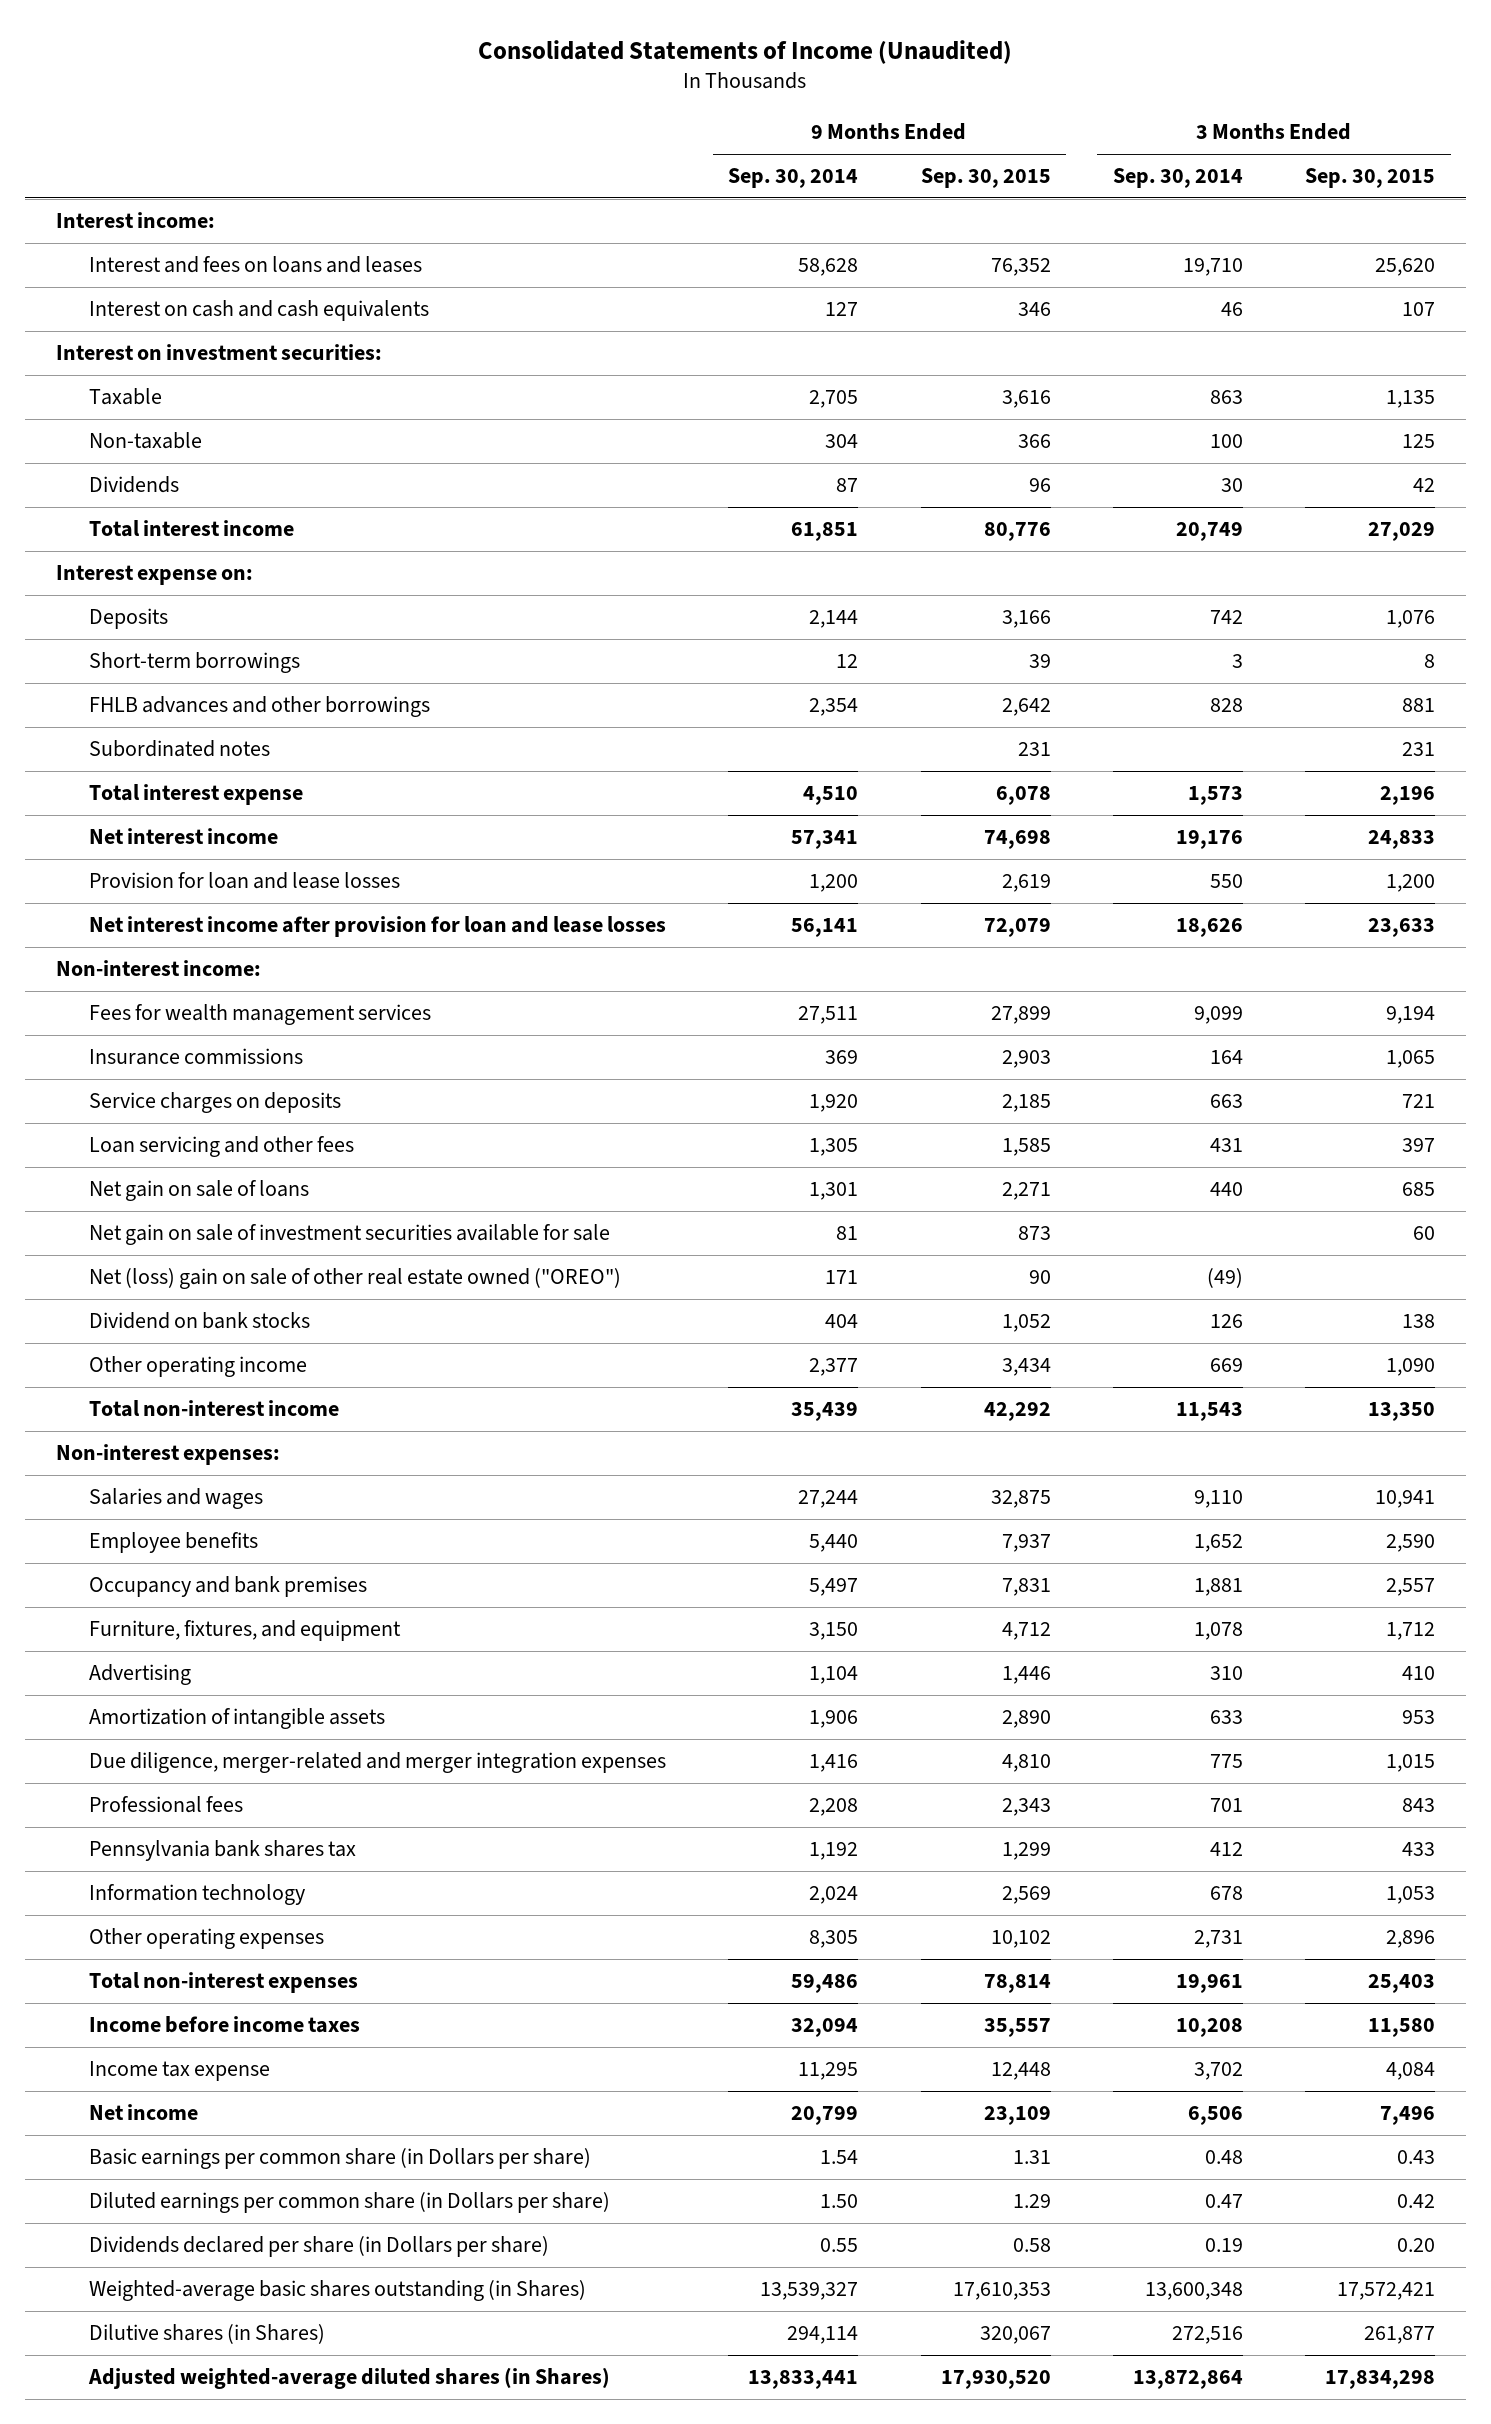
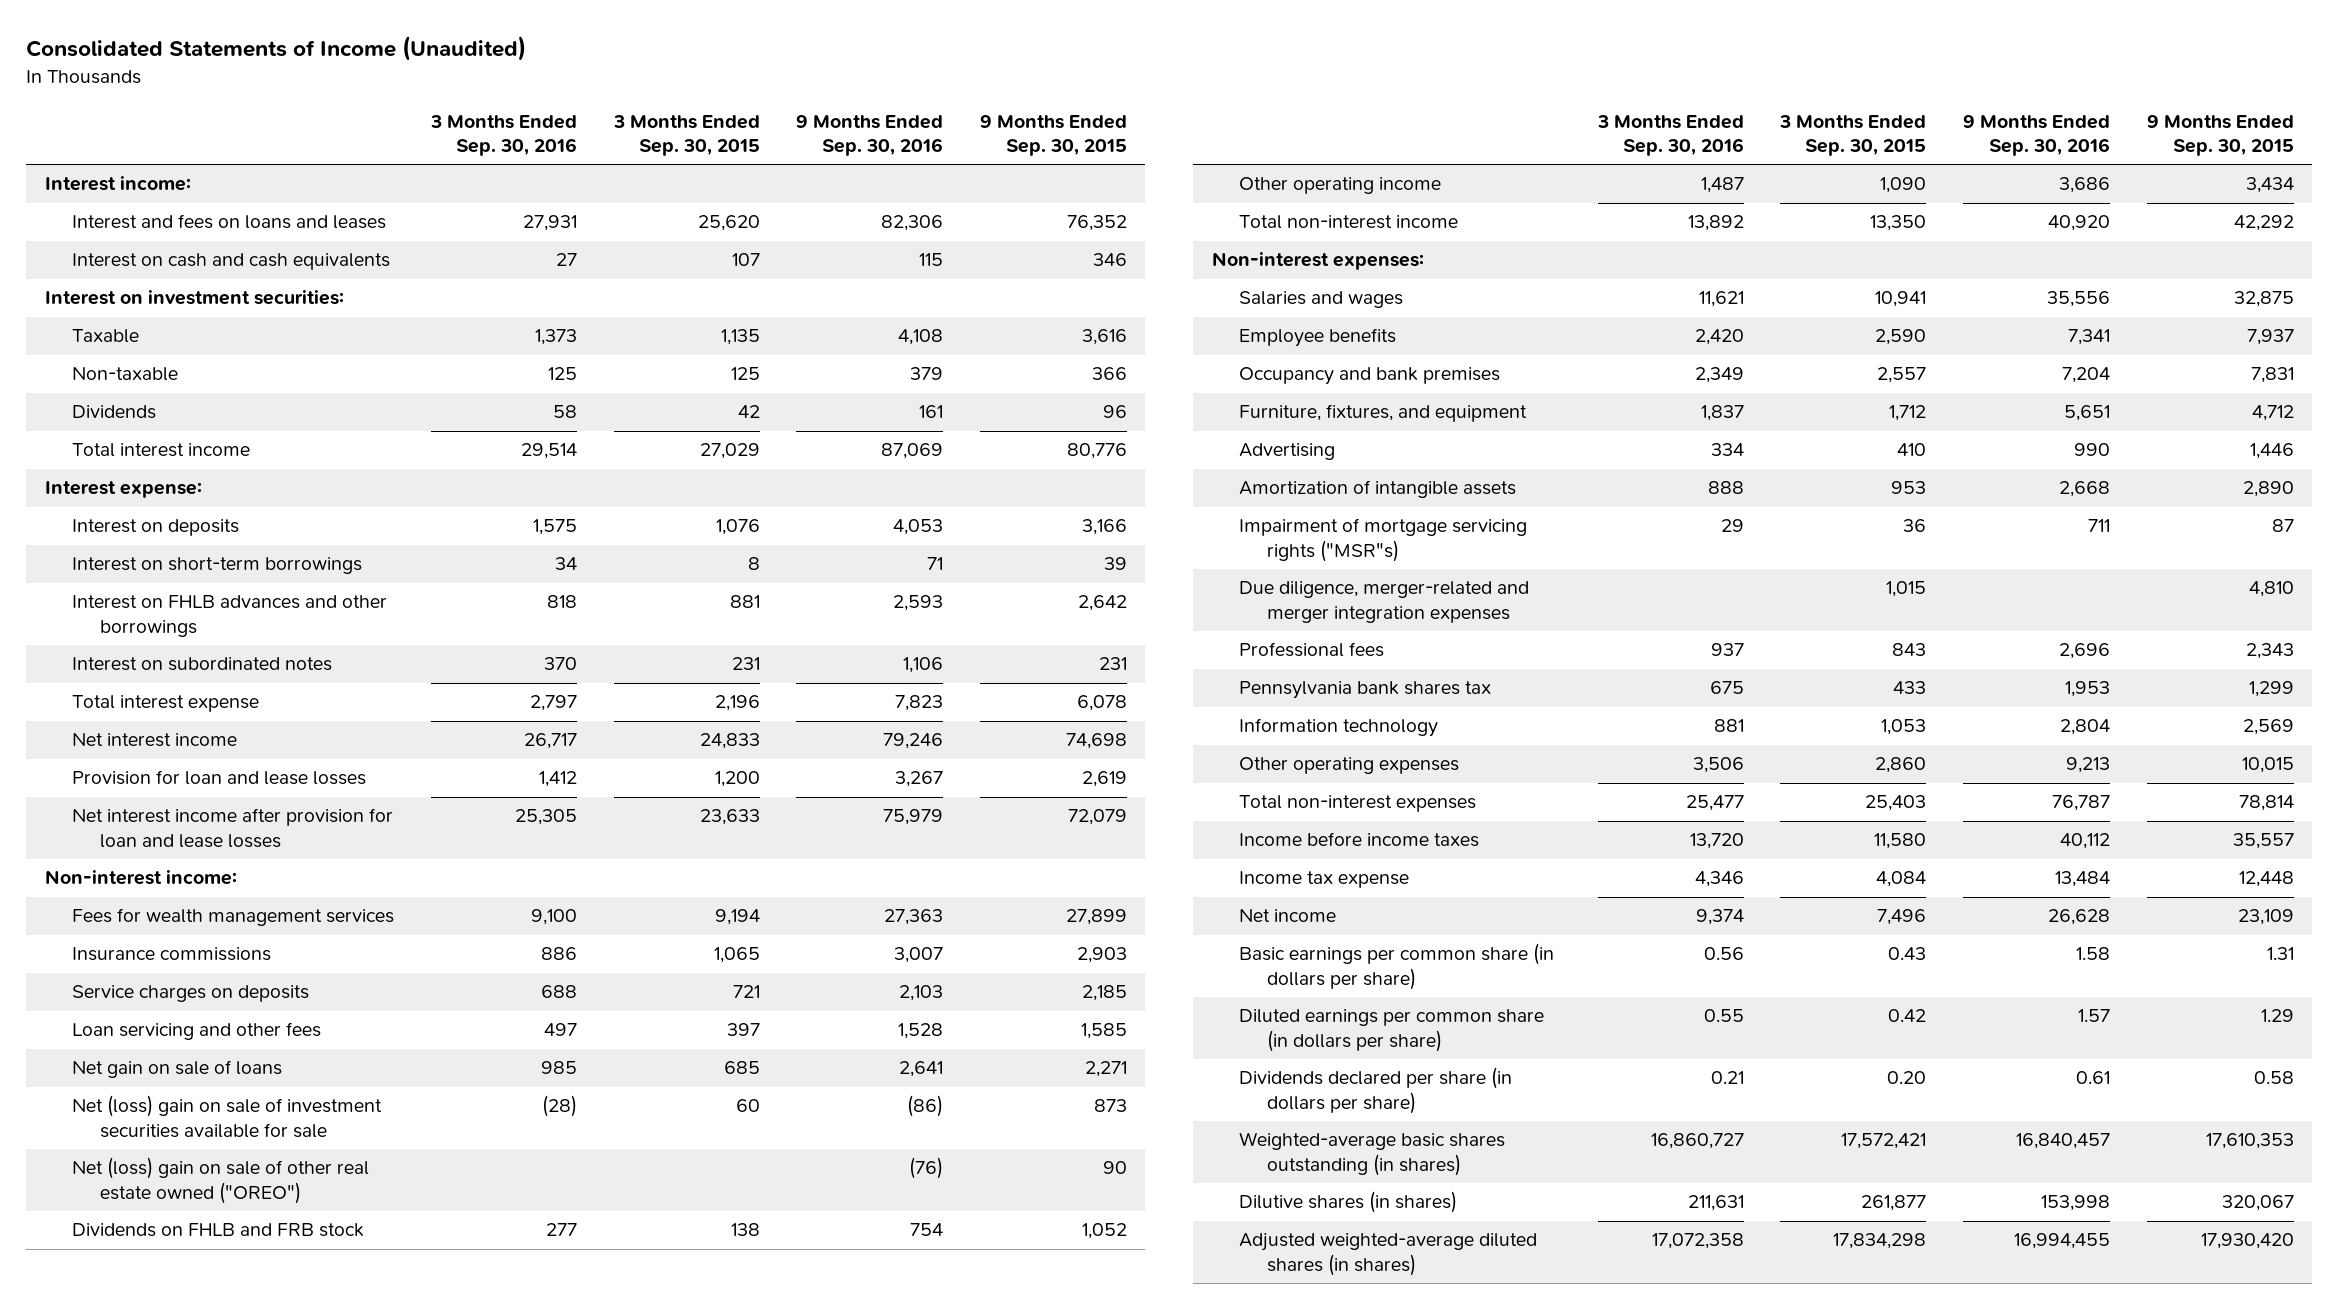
[728,168,859,189] Sep. 30, 2014 -> none
[1112,168,1243,189] Sep. 30, 2014 -> none
none -> [429,114,577,156] 3 Months Ended Sep. 30, 2016
none -> [796,114,944,156] 9 Months Ended Sep. 30, 2016
[55,565,253,586] Interest expense on: -> [44,481,202,499] Interest expense:
[89,608,169,630] Deposits -> [72,519,240,537] Interest on deposits
[89,652,301,674] Short-term borrowings -> [72,557,363,575] Interest on short-term borrowings
[89,696,431,718] FHLB advances and other borrowings -> [72,595,388,637] Interest on FHLB advances and other borrowings
[89,740,271,758] Subordinated notes -> [72,657,333,672] Interest on subordinated notes
[89,1224,611,1246] Net gain on sale of investment securities available for sale -> [72,1095,383,1138] Net (loss) gain on sale of investment securities available for sale
[89,1312,311,1330] Dividend on bank stocks -> [72,1223,365,1238] Dividends on FHLB and FRB stock
none -> [1239,518,1528,562] Impairment of mortgage servicing rights ("MSR"s)
[990,1930,1051,1949] 10,102 -> [2241,757,2294,774] 10,015
[1386,1930,1436,1949] 2,896 -> [1875,757,1927,774] 2,860
[89,2148,592,2170] Basic earnings per common share (in Dollars per share) -> [1239,943,1555,990] Basic earnings per common share (in dollars per share)
[89,2192,611,2214] Diluted earnings per common share (in Dollars per share) -> [1239,1009,1545,1052] Diluted earnings per common share (in dollars per share)
[89,2236,550,2258] Dividends declared per share (in Dollars per share) -> [1239,1067,1513,1114] Dividends declared per share (in dollars per share)
[89,2280,587,2302] Weighted-average basic shares outstanding (in Shares) -> [1239,1132,1506,1176] Weighted-average basic shares outstanding (in shares)
[89,2324,326,2345] Dilutive shares (in Shares) -> [1239,1191,1458,1214] Dilutive shares (in shares)
[88,2367,611,2390] Adjusted weighted-average diluted shares (in Shares) -> [1239,1233,1538,1276] Adjusted weighted-average diluted shares (in shares)
[940,2370,1051,2390] 17,930,520 -> [2200,1233,2294,1250] 17,930,420

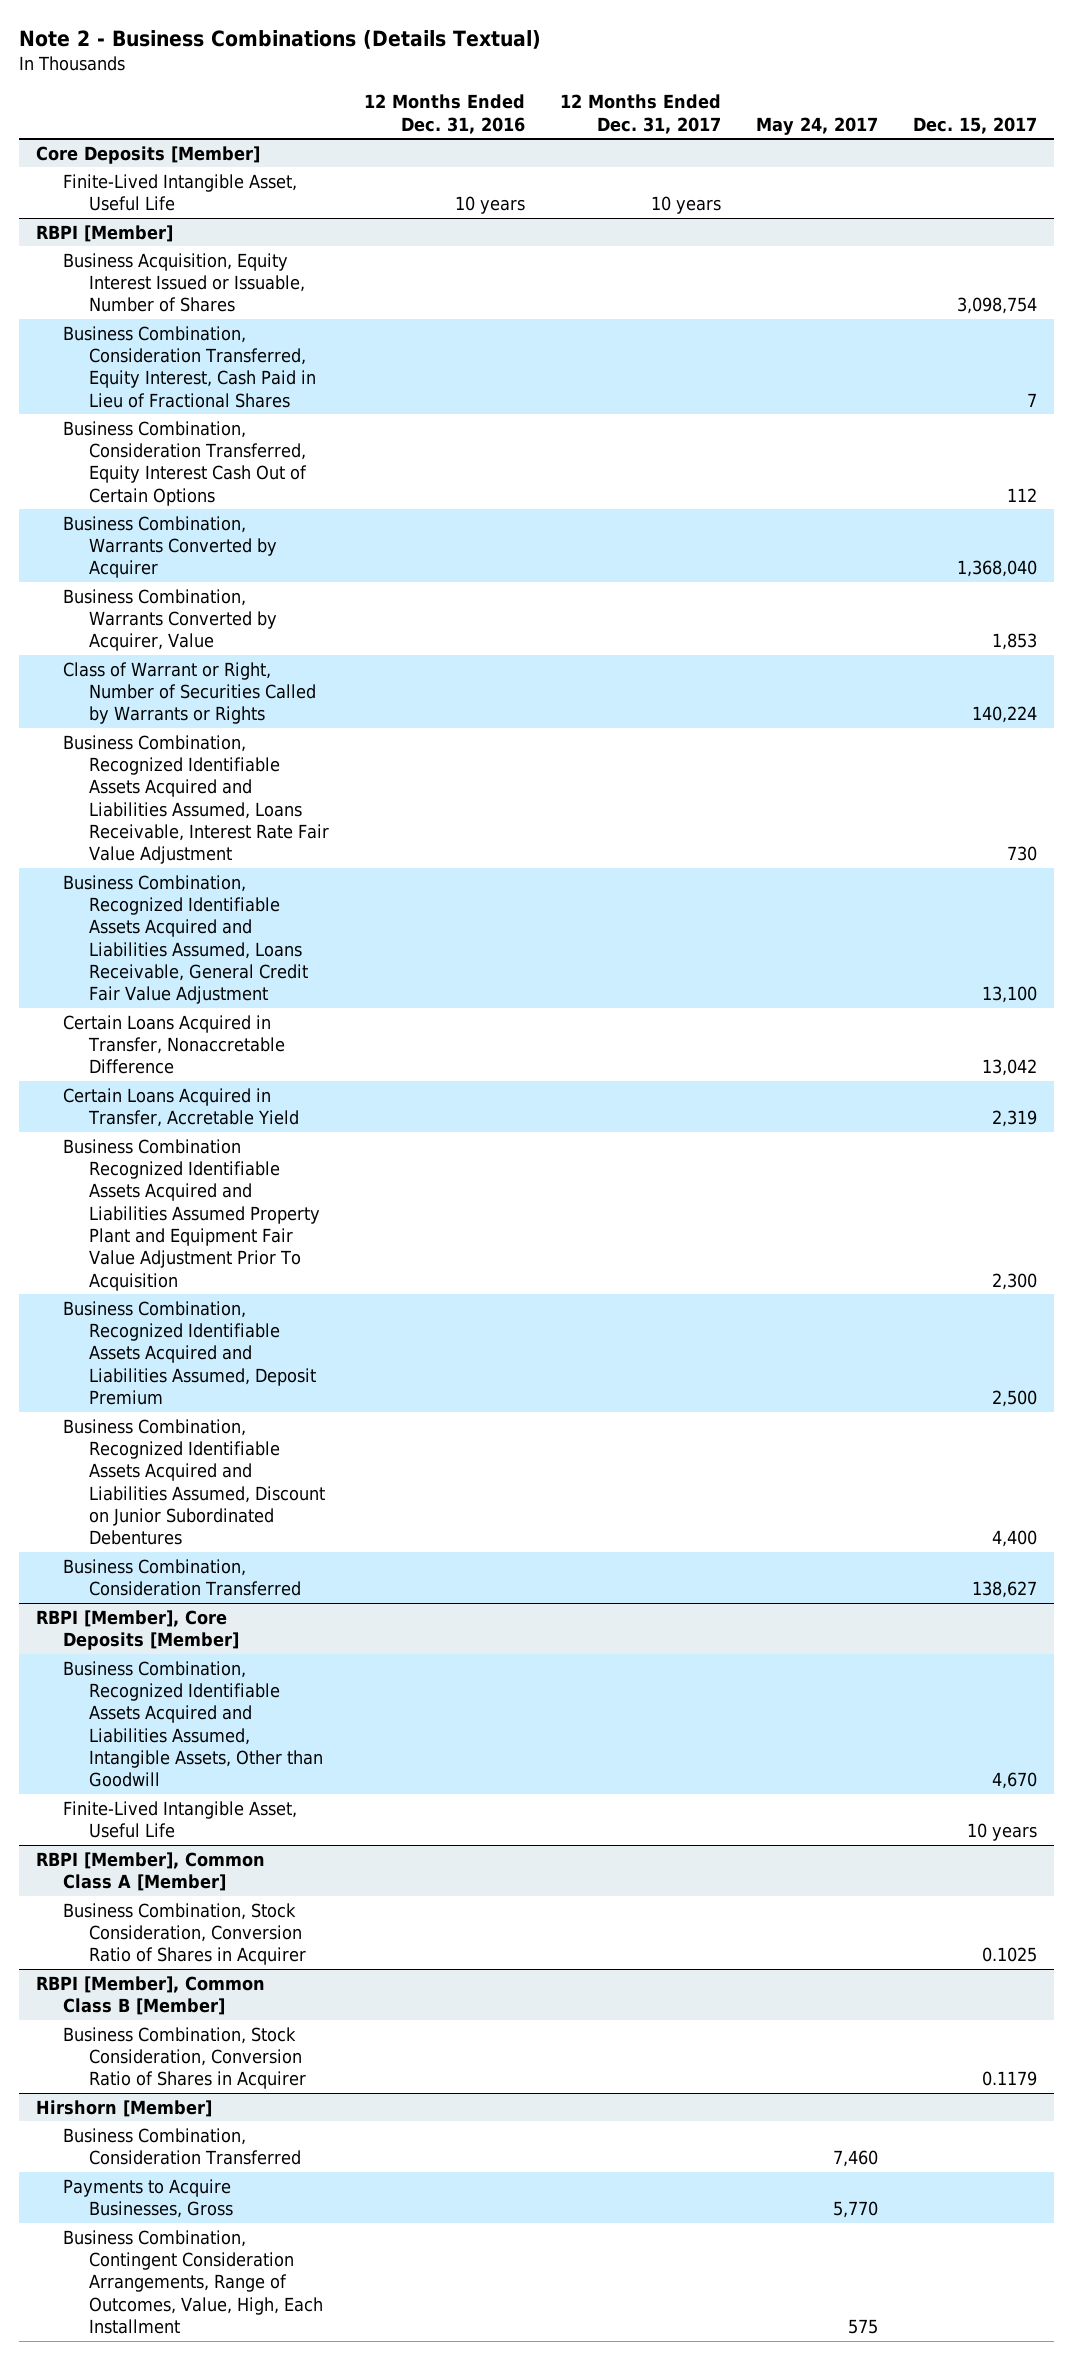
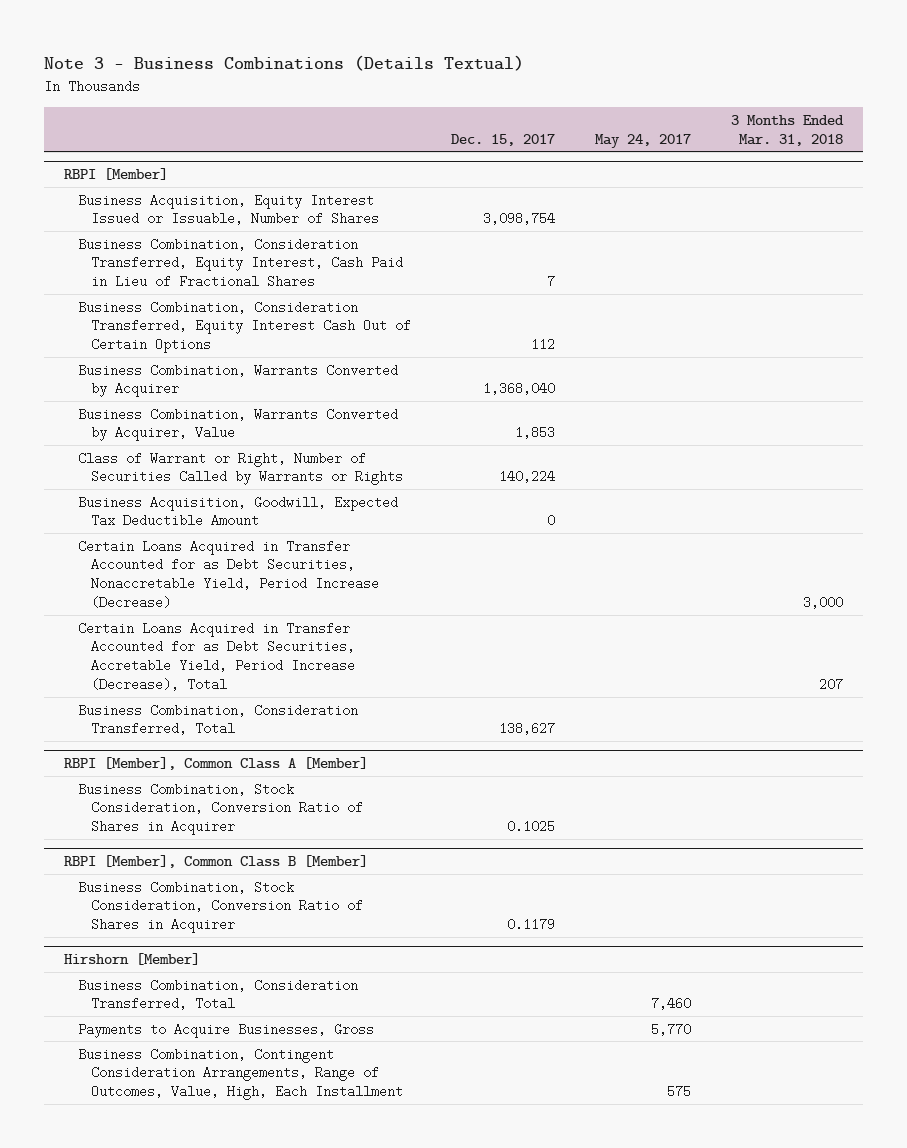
[18,30,541,50] Note 2 - Business Combinations (Details Textual) -> [44,55,525,72] Note 3 - Business Combinations (Details Textual)
[363,94,525,134] 12 Months Ended Dec. 31, 2016 -> none
[559,94,721,134] 12 Months Ended Dec. 31, 2017 -> none
none -> [730,114,844,146] 3 Months Ended Mar. 31, 2018
[36,145,261,164] Core Deposits [Member] -> none
[62,173,297,211] Finite-Lived Intangible Asset, Useful Life -> none
[62,734,329,865] Business Combination, Recognized Identifiable Assets Acquired and Liabilities Assumed, Loans Receivable, Interest Rate Fair Value Adjustment -> none
[62,874,308,1005] Business Combination, Recognized Identifiable Assets Acquired and Liabilities Assumed, Loans Receivable, General Credit Fair Value Adjustment -> none
[62,1014,285,1075] Certain Loans Acquired in Transfer, Nonaccretable Difference -> none
[62,1087,299,1127] Certain Loans Acquired in Transfer, Accretable Yield -> none
[62,1138,320,1291] Business Combination Recognized Identifiable Assets Acquired and Liabilities Assumed Property Plant and Equipment Fair Value Adjustment Prior To Acquisition -> none
[62,1300,316,1405] Business Combination, Recognized Identifiable Assets Acquired and Liabilities Assumed, Deposit Premium -> none
[62,1418,325,1546] Business Combination, Recognized Identifiable Assets Acquired and Liabilities Assumed, Discount on Junior Subordinated Debentures -> none
[36,1609,239,1650] RBPI [Member], Core Deposits [Member] -> none
[62,1660,323,1788] Business Combination, Recognized Identifiable Assets Acquired and Liabilities Assumed, Intangible Assets, Other than Goodwill -> none
[62,1800,297,1838] Finite-Lived Intangible Asset, Useful Life -> none
none -> [77,495,398,528] Business Acquisition, Goodwill, Expected Tax Deductible Amount
none -> [77,539,380,609] Certain Loans Acquired in Transfer Accounted for as Debt Securities, Nonaccretable Yield, Period Increase (Decrease)
none -> [77,621,356,691] Certain Loans Acquired in Transfer Accounted for as Debt Securities, Accretable Yield, Period Increase (Decrease), Total
[62,1558,301,1596] Business Combination, Consideration Transferred -> [77,703,358,736] Business Combination, Consideration Transferred, Total
[62,2127,301,2165] Business Combination, Consideration Transferred -> [77,978,358,1011] Business Combination, Consideration Transferred, Total

